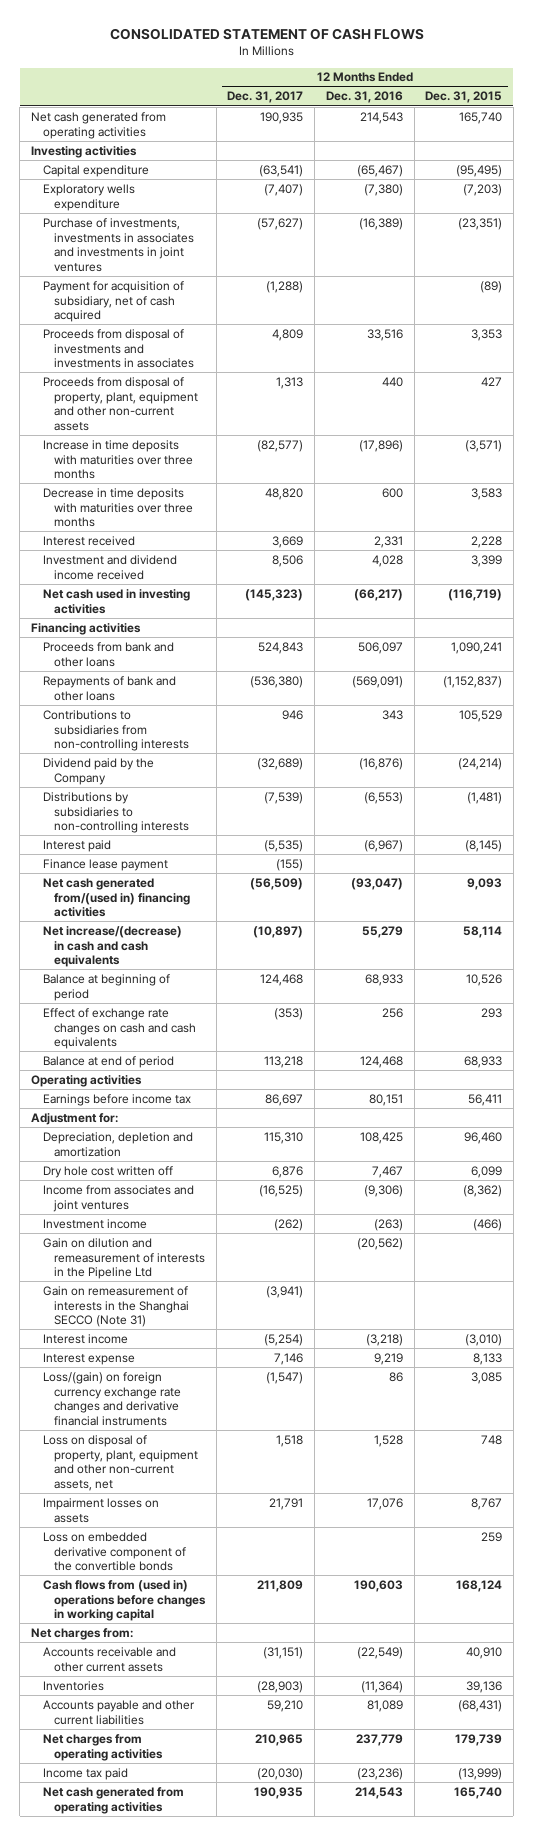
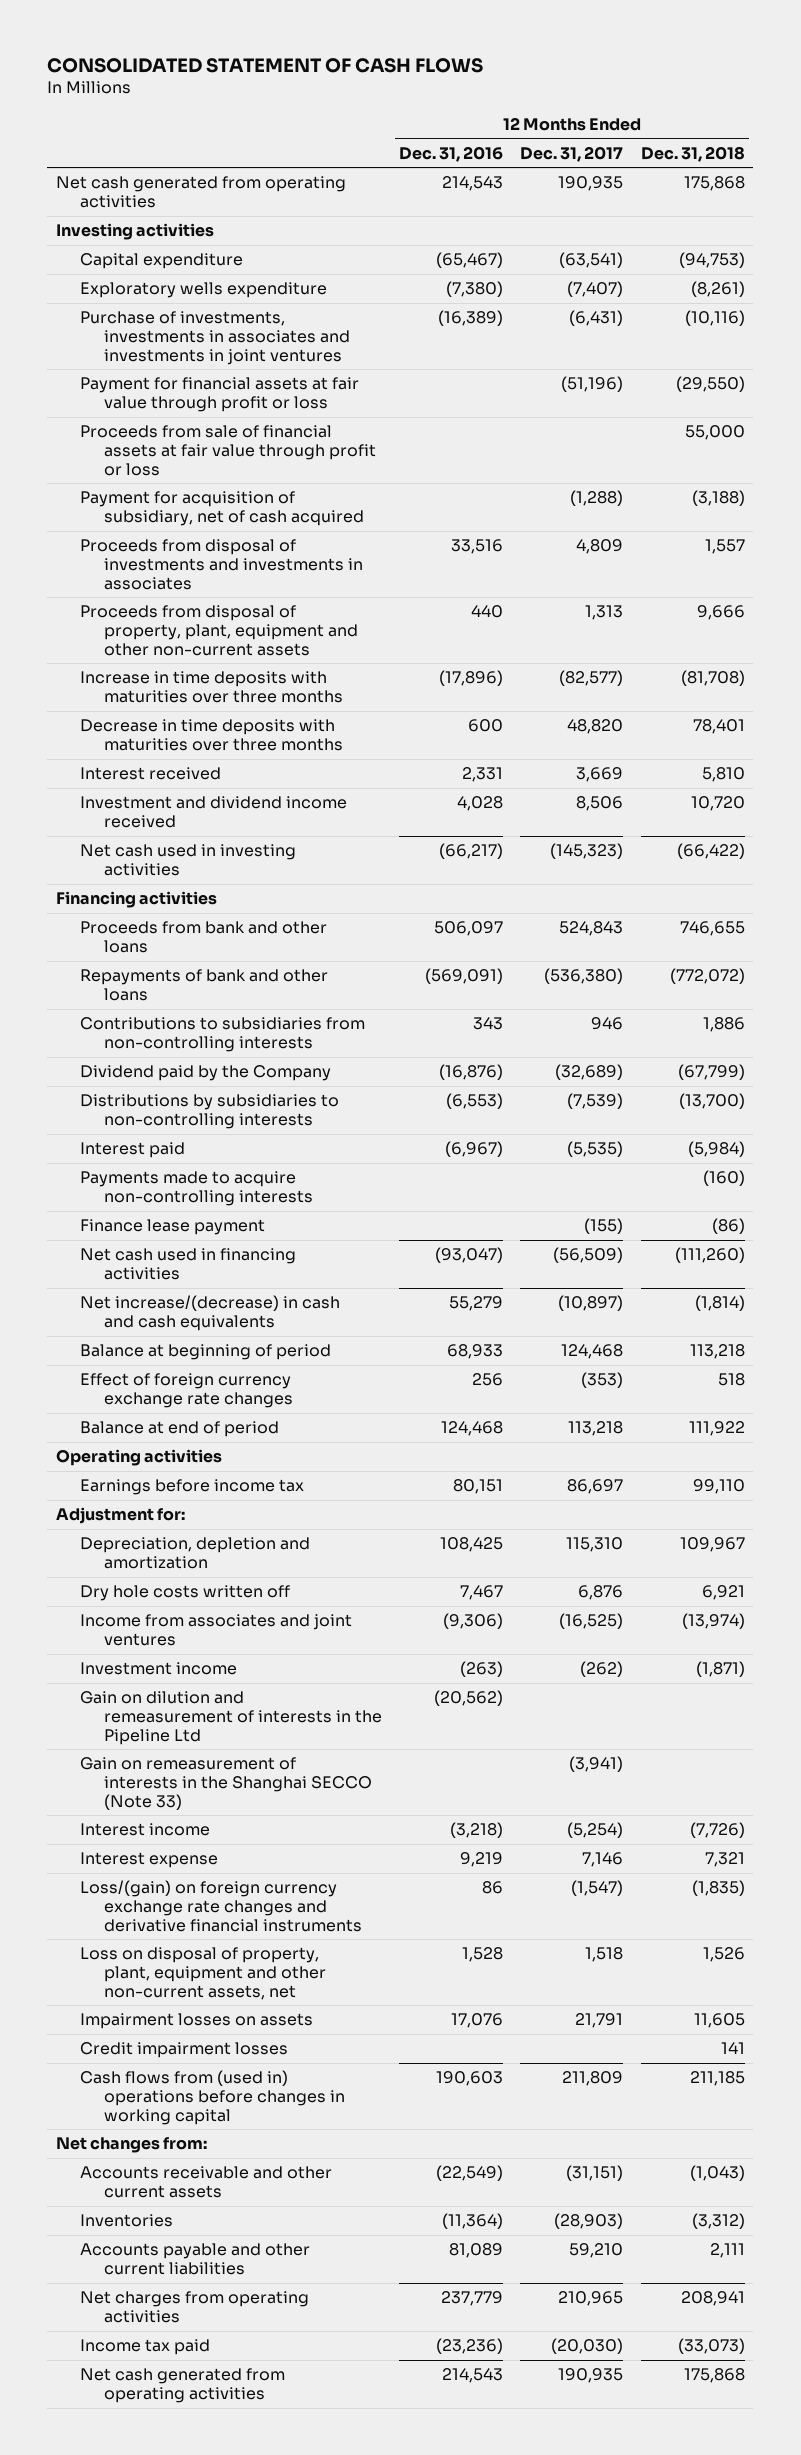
[425,91,503,104] Dec. 31, 2015 -> none
none -> [640,145,745,162] Dec. 31, 2018
[257,217,304,230] (57,627) -> [569,310,624,327] (6,431)
none -> [79,377,359,412] Payment for financial assets at fair value through profit or loss
none -> [79,425,376,476] Proceeds from sale of financial assets at fair value through profit or loss
none -> [79,1171,313,1206] Payments made to acquire non-controlling interests
[42,877,190,918] Net cash generated from/(used in) financing activities -> [79,1248,296,1280] Net cash used in financing activities
[42,1007,196,1050] Effect of exchange rate changes on cash and cash equivalents -> [79,1373,293,1408] Effect of foreign currency exchange rate changes
[42,1165,173,1178] Dry hole cost written off -> [79,1585,290,1602] Dry hole costs written off
[42,1285,189,1328] Gain on remeasurement of interests in the Shanghai SECCO (Note 31) -> [79,1757,372,1810] Gain on remeasurement of interests in the Shanghai SECCO (Note 33)
[42,1531,186,1572] Loss on embedded derivative component of the convertible bonds -> none
none -> [79,2042,288,2059] Credit impairment losses
[31,1627,134,1640] Net charges from: -> [56,2137,208,2154] Net changes from:

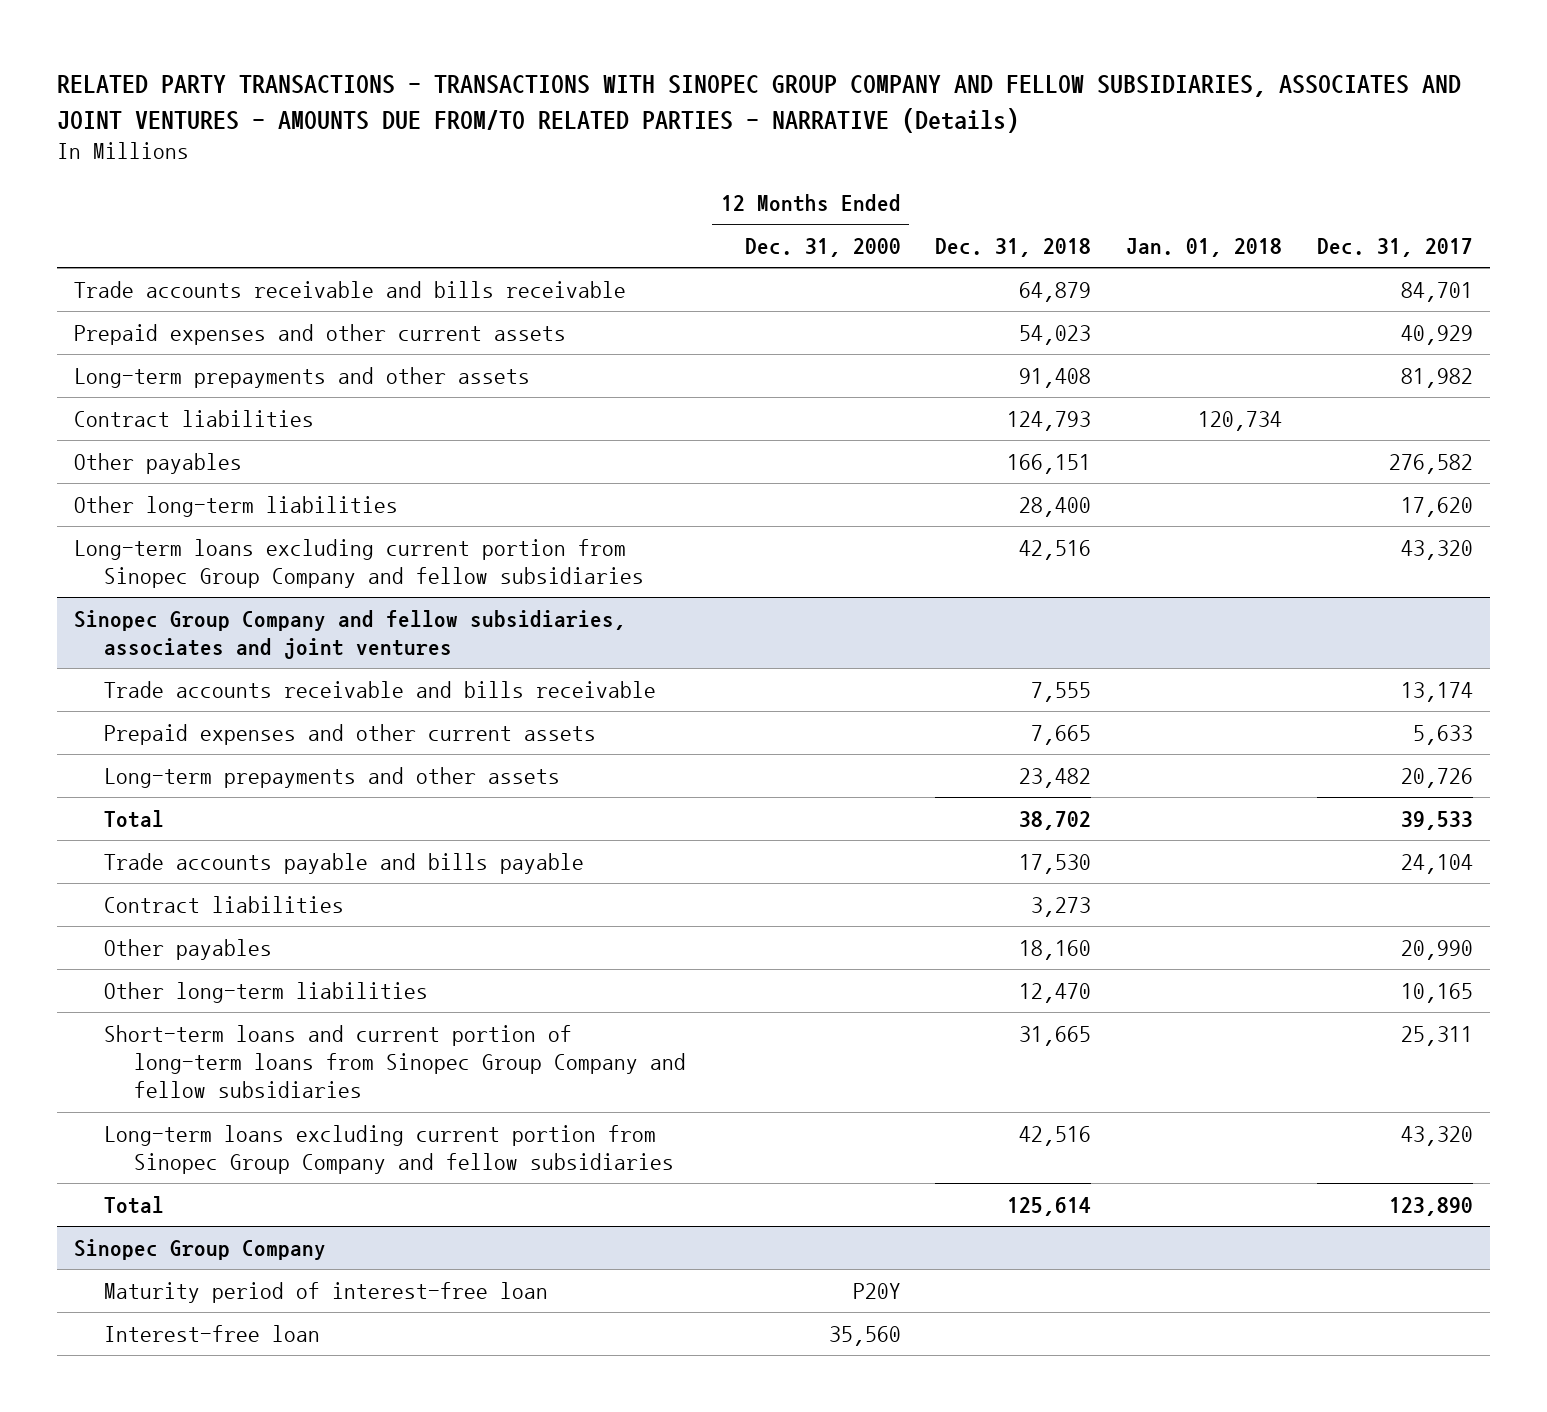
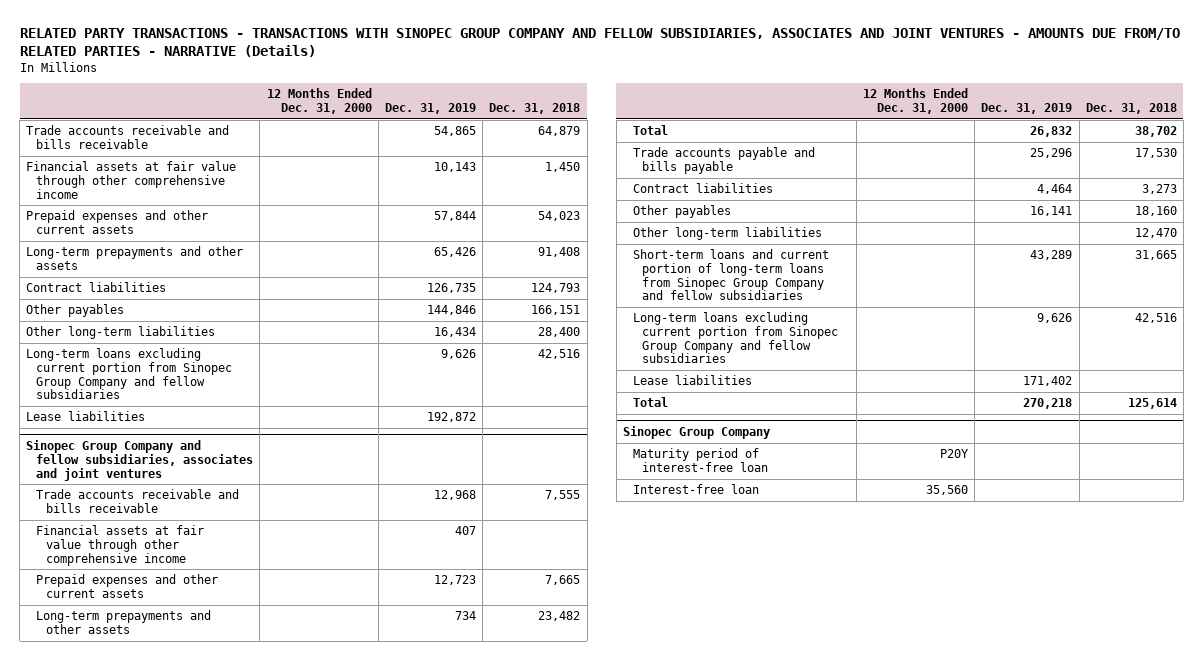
[1126,238,1283,258] Jan. 01, 2018 -> none
[1316,238,1473,258] Dec. 31, 2017 -> none
none -> [384,103,476,115] Dec. 31, 2019
none -> [26,161,237,199] Financial assets at fair value through other comprehensive income
none -> [26,411,146,422] Lease liabilities
none -> [36,525,205,566] Financial assets at fair value through other comprehensive income
none -> [632,375,752,386] Lease liabilities

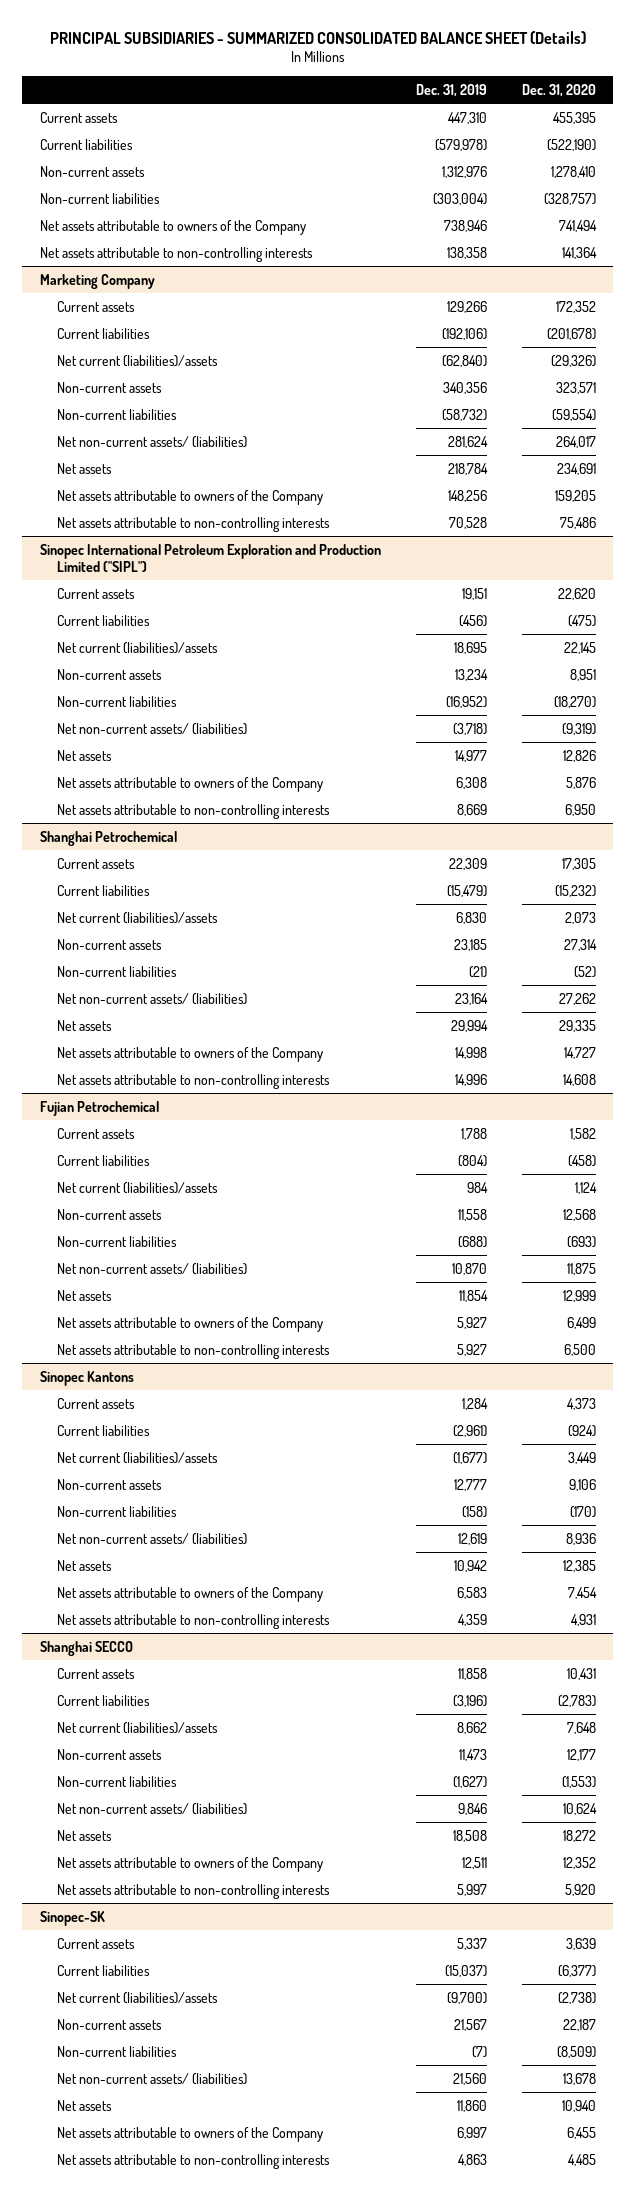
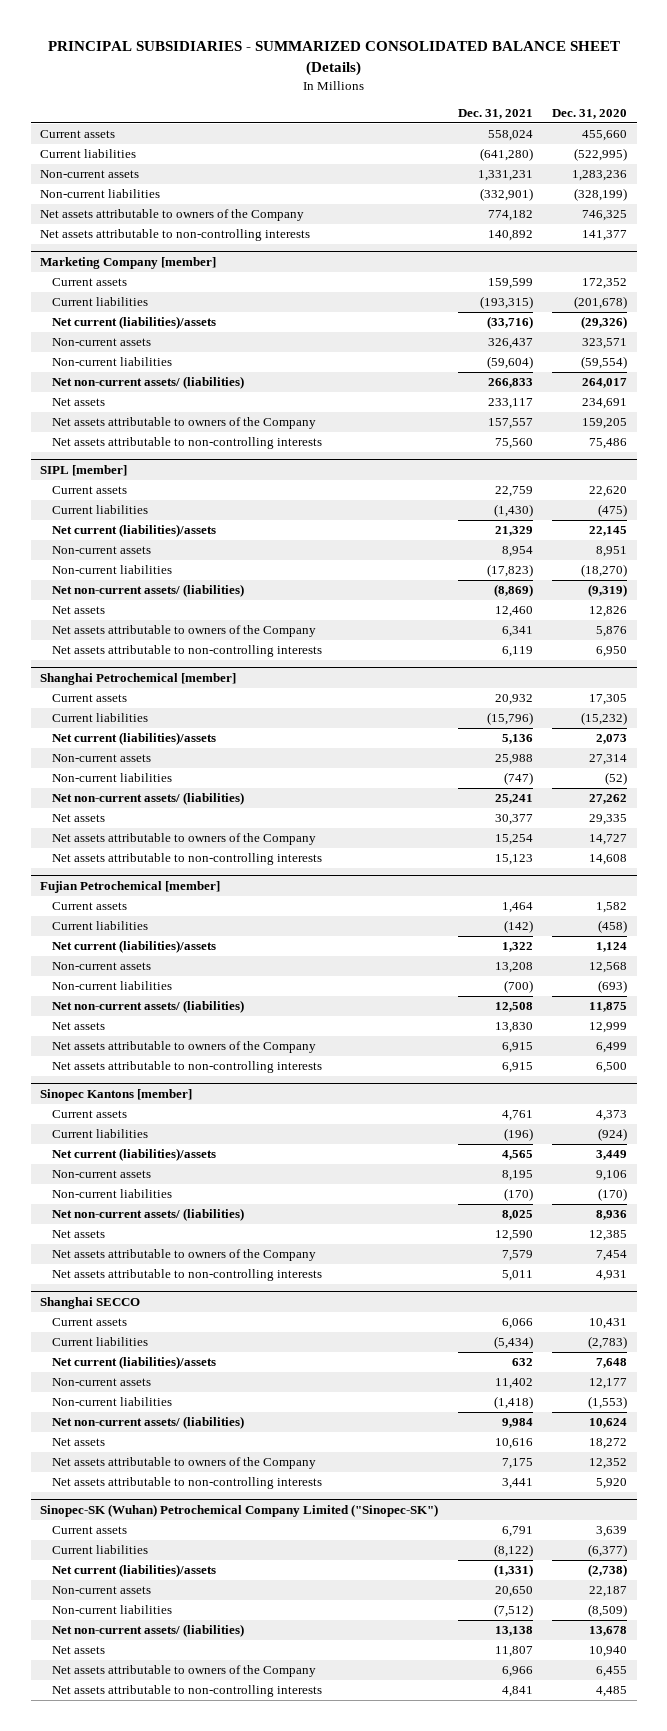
[415,83,487,97] Dec. 31, 2019 -> none
none -> [457,109,533,120] Dec. 31, 2021
[552,111,596,124] 455,395 -> [581,130,627,142] 455,660
[546,138,596,151] (522,190) -> [573,148,627,162] (522,995)
[550,165,596,178] 1,278,410 -> [571,170,627,182] 1,283,236
[543,192,596,205] (328,757) -> [573,188,627,202] (328,199)
[558,219,597,232] 741,494 -> [581,210,627,222] 746,325
[561,246,597,259] 141,364 -> [581,230,627,242] 141,377
[39,273,155,289] Marketing Company -> [40,257,217,270] Marketing Company [member]
[39,543,381,572] Sinopec International Petroleum Exploration and Production Limited ("SIPL") -> [40,465,128,477] SIPL [member]
[39,830,177,846] Shanghai Petrochemical -> [40,673,237,686] Shanghai Petrochemical [member]
[39,1100,159,1116] Fujian Petrochemical -> [40,881,221,894] Fujian Petrochemical [member]
[39,1370,134,1386] Sinopec Kantons -> [40,1089,193,1102] Sinopec Kantons [member]
[39,1910,105,1926] Sinopec-SK -> [40,1504,439,1518] Sinopec-SK (Wuhan) Petrochemical Company Limited ("Sinopec-SK")

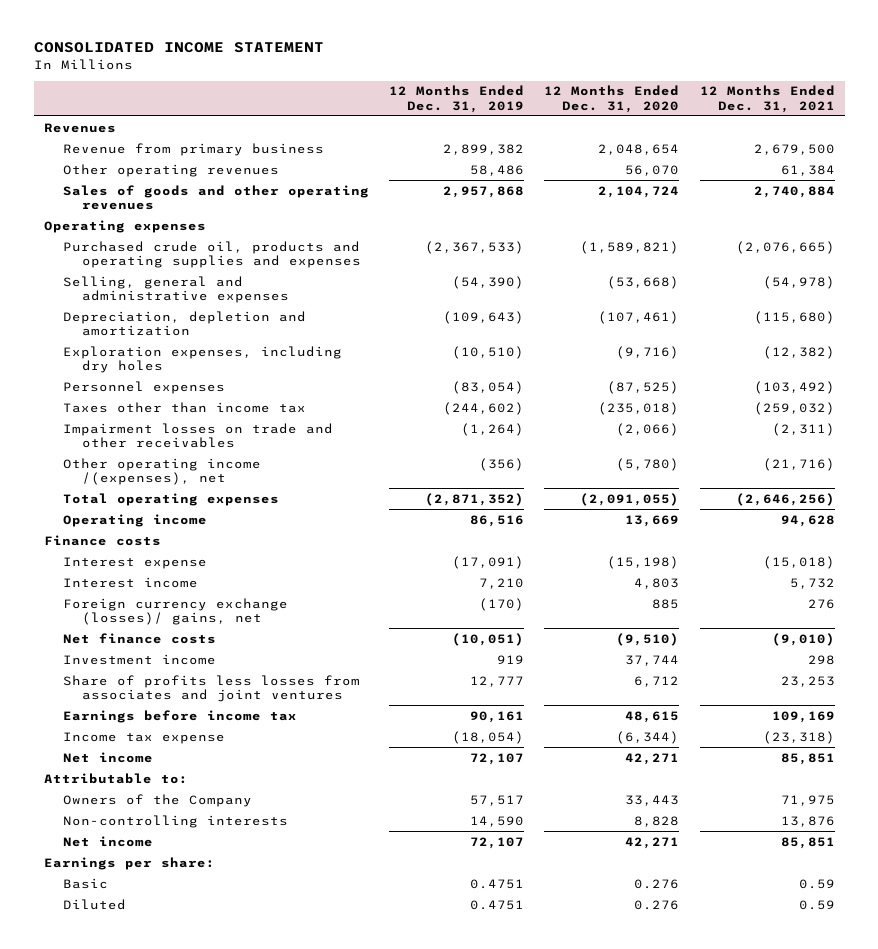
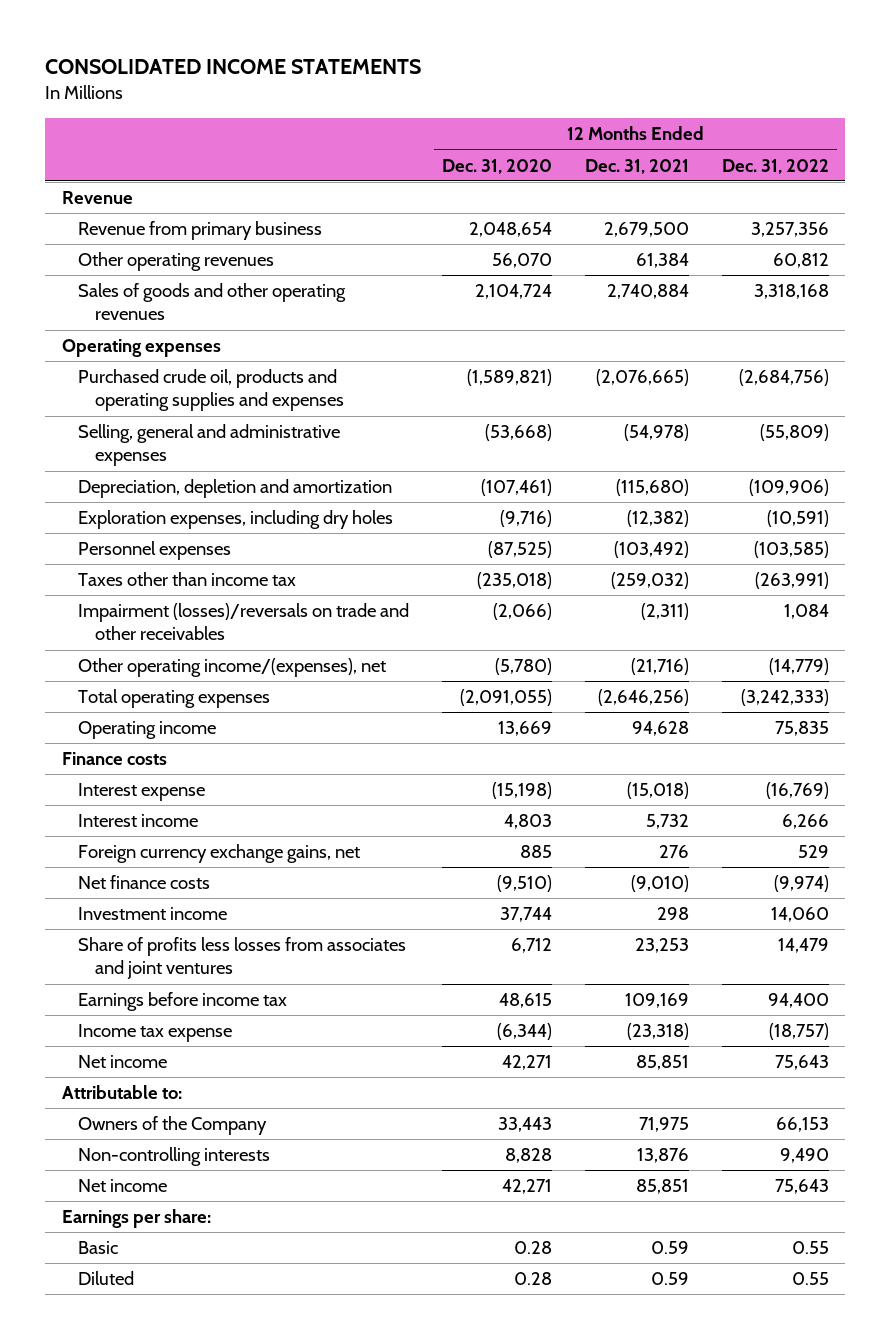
[33,42,324,54] CONSOLIDATED INCOME STATEMENT -> [45,59,422,75] CONSOLIDATED INCOME STATEMENTS
[388,85,524,113] 12 Months Ended Dec. 31, 2019 -> none
none -> [721,158,829,174] Dec. 31, 2022
[43,122,116,133] Revenues -> [61,191,133,205] Revenue
[62,422,333,448] Impairment losses on trade and other receivables -> [78,603,410,641] Impairment (losses)/reversals on trade and other receivables
[62,457,261,485] Other operating income /(expenses), net -> [78,658,387,678] Other operating income/(expenses), net
[62,597,288,625] Foreign currency exchange (losses)/ gains, net -> [78,844,361,864] Foreign currency exchange gains, net
[634,878,680,889] 0.276 -> [514,1241,553,1255] 0.28
[634,899,680,910] 0.276 -> [514,1272,553,1286] 0.28

